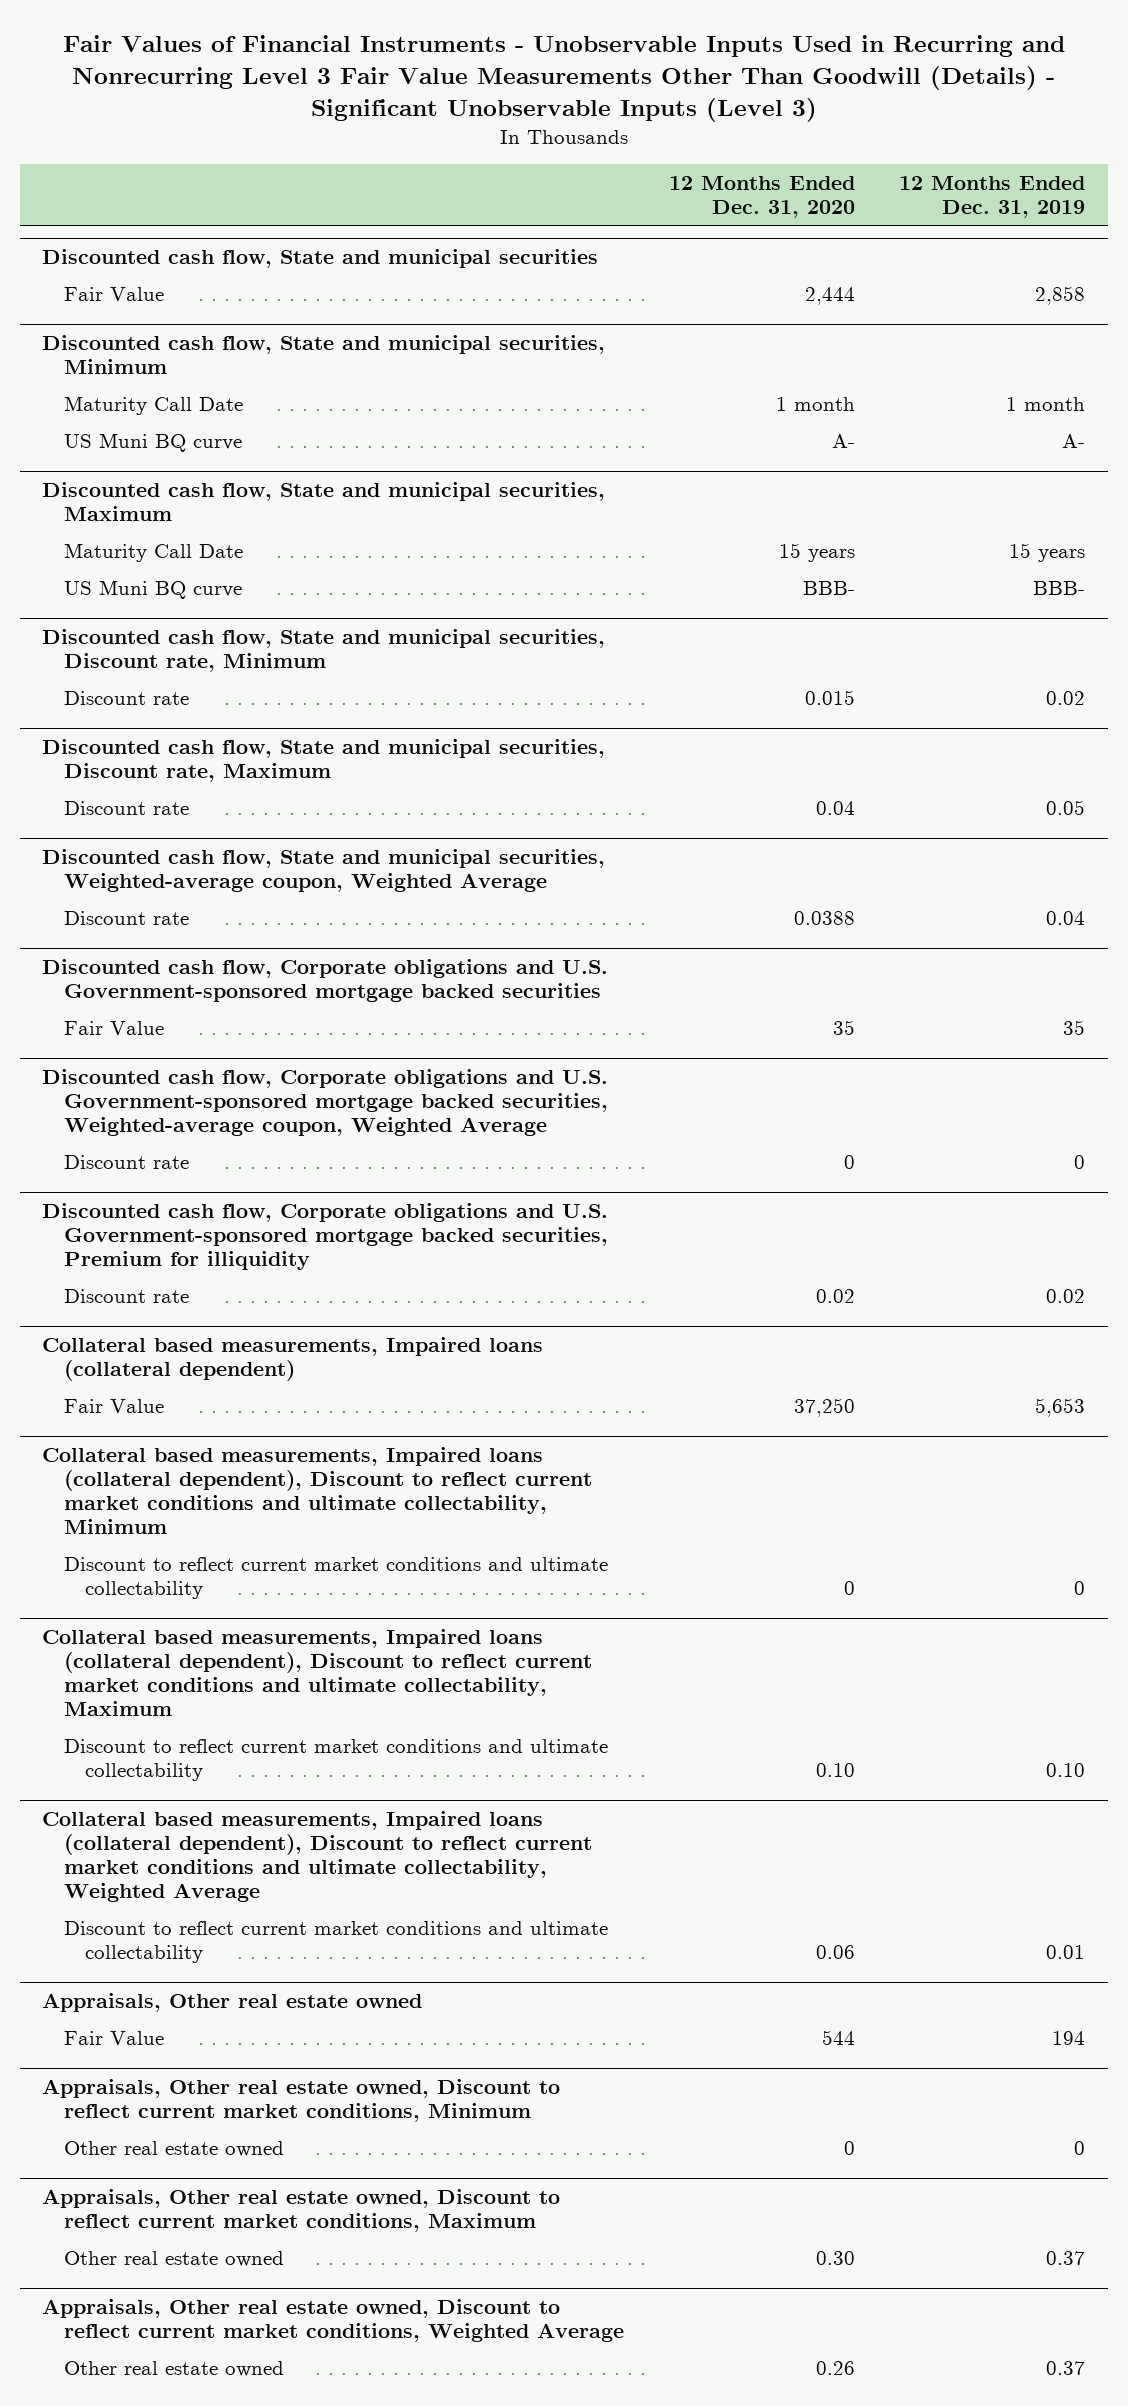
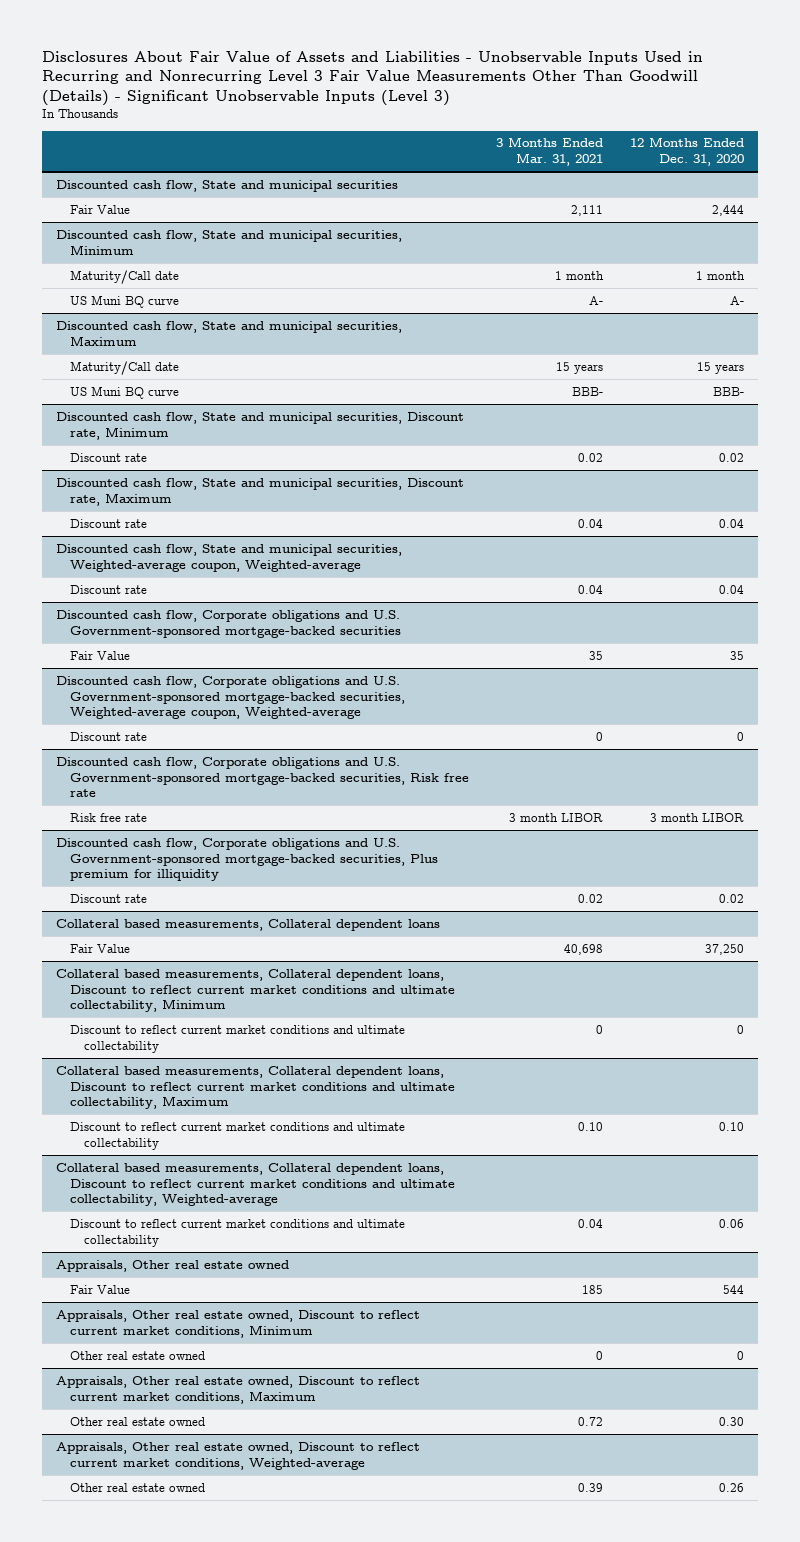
[62,35,1065,122] Fair Values of Financial Instruments - Unobservable Inputs Used in Recurring and Nonrecurring Level 3 Fair Value Measurements Other Than Goodwill (Details) - Significant Unobservable Inputs (Level 3) -> [42,50,704,106] Disclosures About Fair Value of Assets and Liabilities - Unobservable Inputs Used in Recurring and Nonrecurring Level 3 Fair Value Measurements Other Than Goodwill (Details) - Significant Unobservable Inputs (Level 3)
[899,175,1086,218] 12 Months Ended Dec. 31, 2019 -> none
none -> [496,137,604,167] 3 Months Ended Mar. 31, 2021
[63,395,243,415] Maturity Call Date -> [69,269,179,284] Maturity/Call date
[63,542,243,562] Maturity Call Date -> [69,360,179,375] Maturity/Call date
[804,689,855,705] 0.015 -> [719,452,745,462] 0.02
[42,848,606,892] Discounted cash flow, State and municipal securities, Weighted-average coupon, Weighted Average -> [55,543,402,572] Discounted cash flow, State and municipal securities, Weighted-average coupon, Weighted-average
[793,910,855,925] 0.0388 -> [719,584,745,594] 0.04
[42,958,609,1002] Discounted cash flow, Corporate obligations and U.S. Government-sponsored mortgage backed securities -> [55,609,401,638] Discounted cash flow, Corporate obligations and U.S. Government-sponsored mortgage-backed securities
[42,1068,609,1136] Discounted cash flow, Corporate obligations and U.S. Government-sponsored mortgage backed securities, Weighted-average coupon, Weighted Average -> [55,675,405,720] Discounted cash flow, Corporate obligations and U.S. Government-sponsored mortgage-backed securities, Weighted-average coupon, Weighted-average
none -> [55,756,469,798] Discounted cash flow, Corporate obligations and U.S. Government-sponsored mortgage-backed securities, Risk free rate
none -> [69,812,147,822] Risk free rate
[42,1202,609,1270] Discounted cash flow, Corporate obligations and U.S. Government-sponsored mortgage backed securities, Premium for illiquidity -> [55,837,438,882] Discounted cash flow, Corporate obligations and U.S. Government-sponsored mortgage-backed securities, Plus premium for illiquidity
[42,1336,544,1381] Collateral based measurements, Impaired loans (collateral dependent) -> [55,918,440,931] Collateral based measurements, Collateral dependent loans
[42,1446,592,1534] Collateral based measurements, Impaired loans (collateral dependent), Discount to reflect current market conditions and ultimate collectability, Minimum -> [55,968,455,1013] Collateral based measurements, Collateral dependent loans, Discount to reflect current market conditions and ultimate collectability, Minimum
[42,1628,592,1716] Collateral based measurements, Impaired loans (collateral dependent), Discount to reflect current market conditions and ultimate collectability, Maximum -> [55,1065,455,1110] Collateral based measurements, Collateral dependent loans, Discount to reflect current market conditions and ultimate collectability, Maximum
[42,1810,592,1902] Collateral based measurements, Impaired loans (collateral dependent), Discount to reflect current market conditions and ultimate collectability, Weighted Average -> [55,1162,455,1207] Collateral based measurements, Collateral dependent loans, Discount to reflect current market conditions and ultimate collectability, Weighted-average
[42,2298,624,2342] Appraisals, Other real estate owned, Discount to reflect current market conditions, Weighted Average -> [55,1441,420,1470] Appraisals, Other real estate owned, Discount to reflect current market conditions, Weighted-average

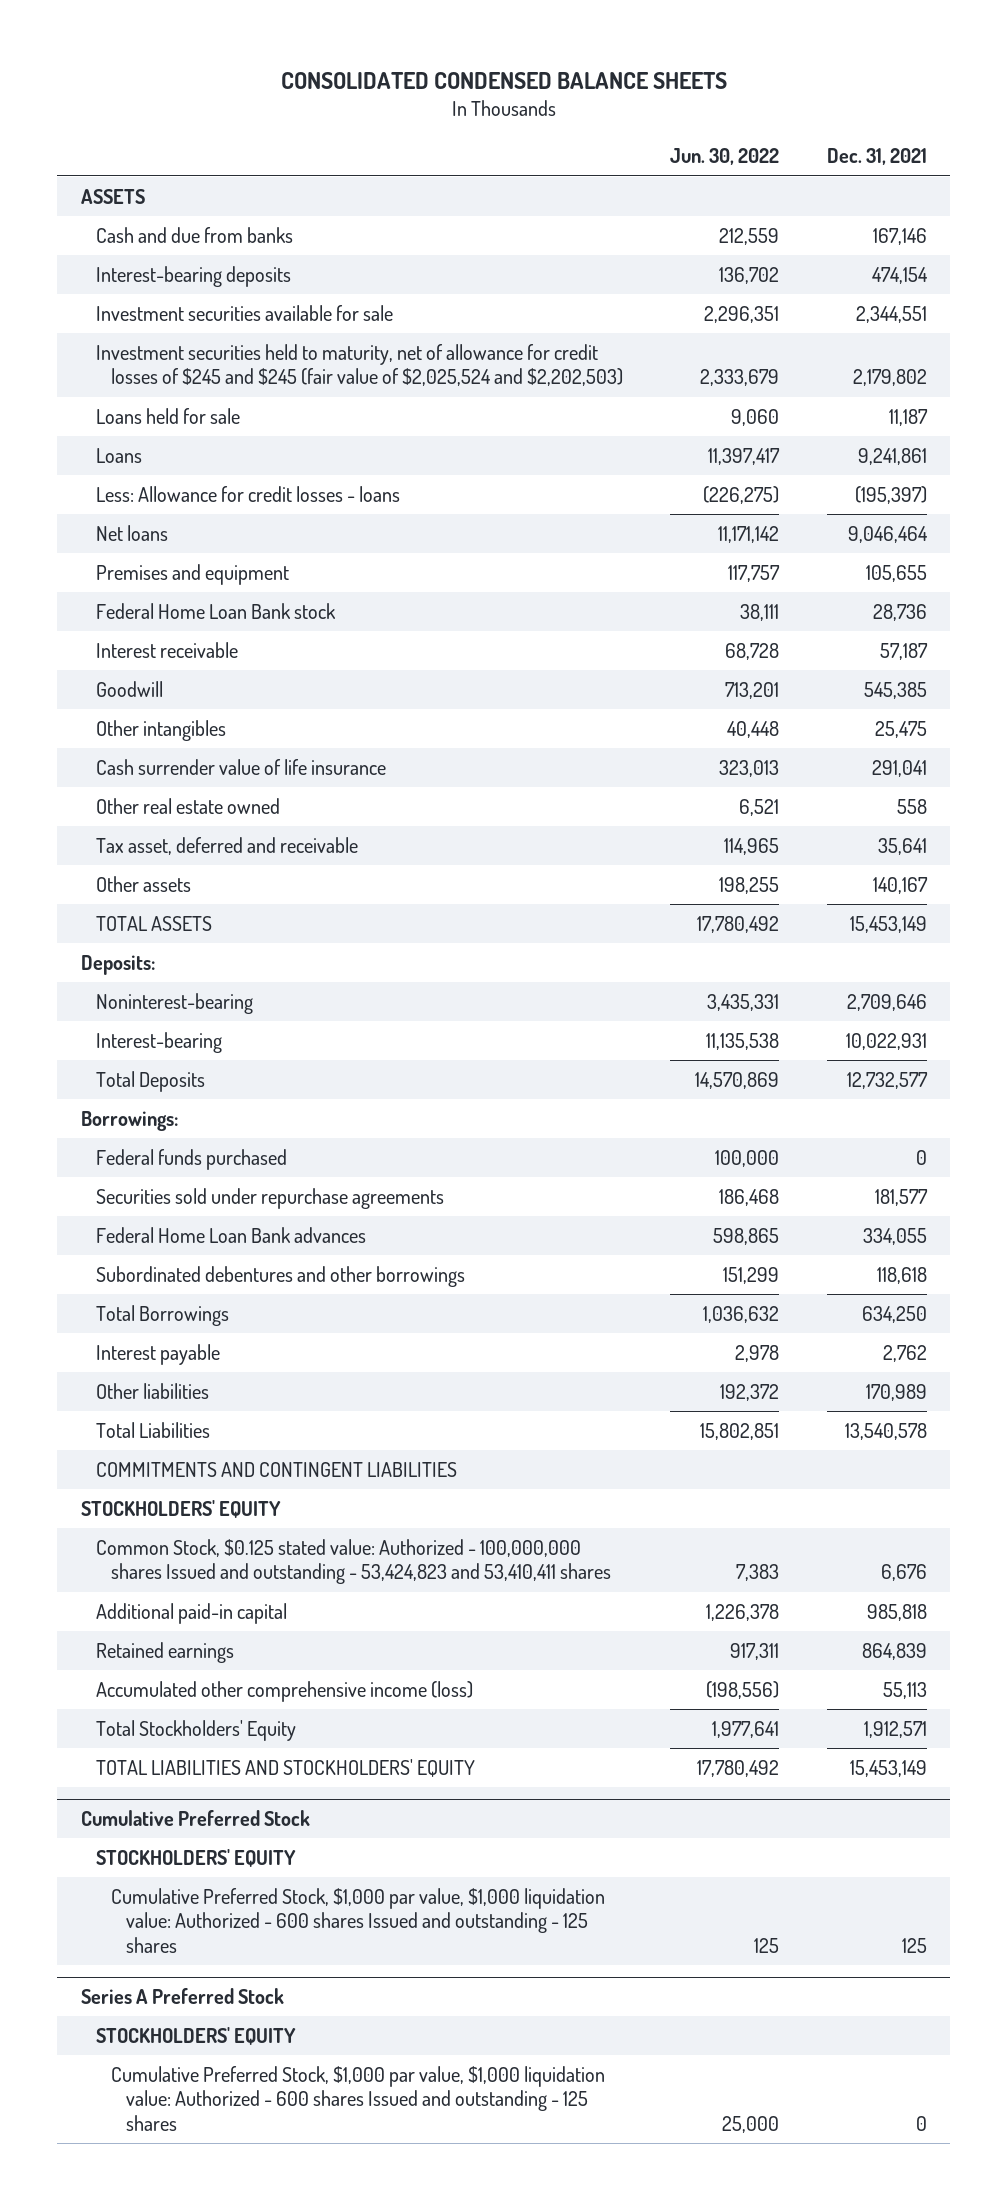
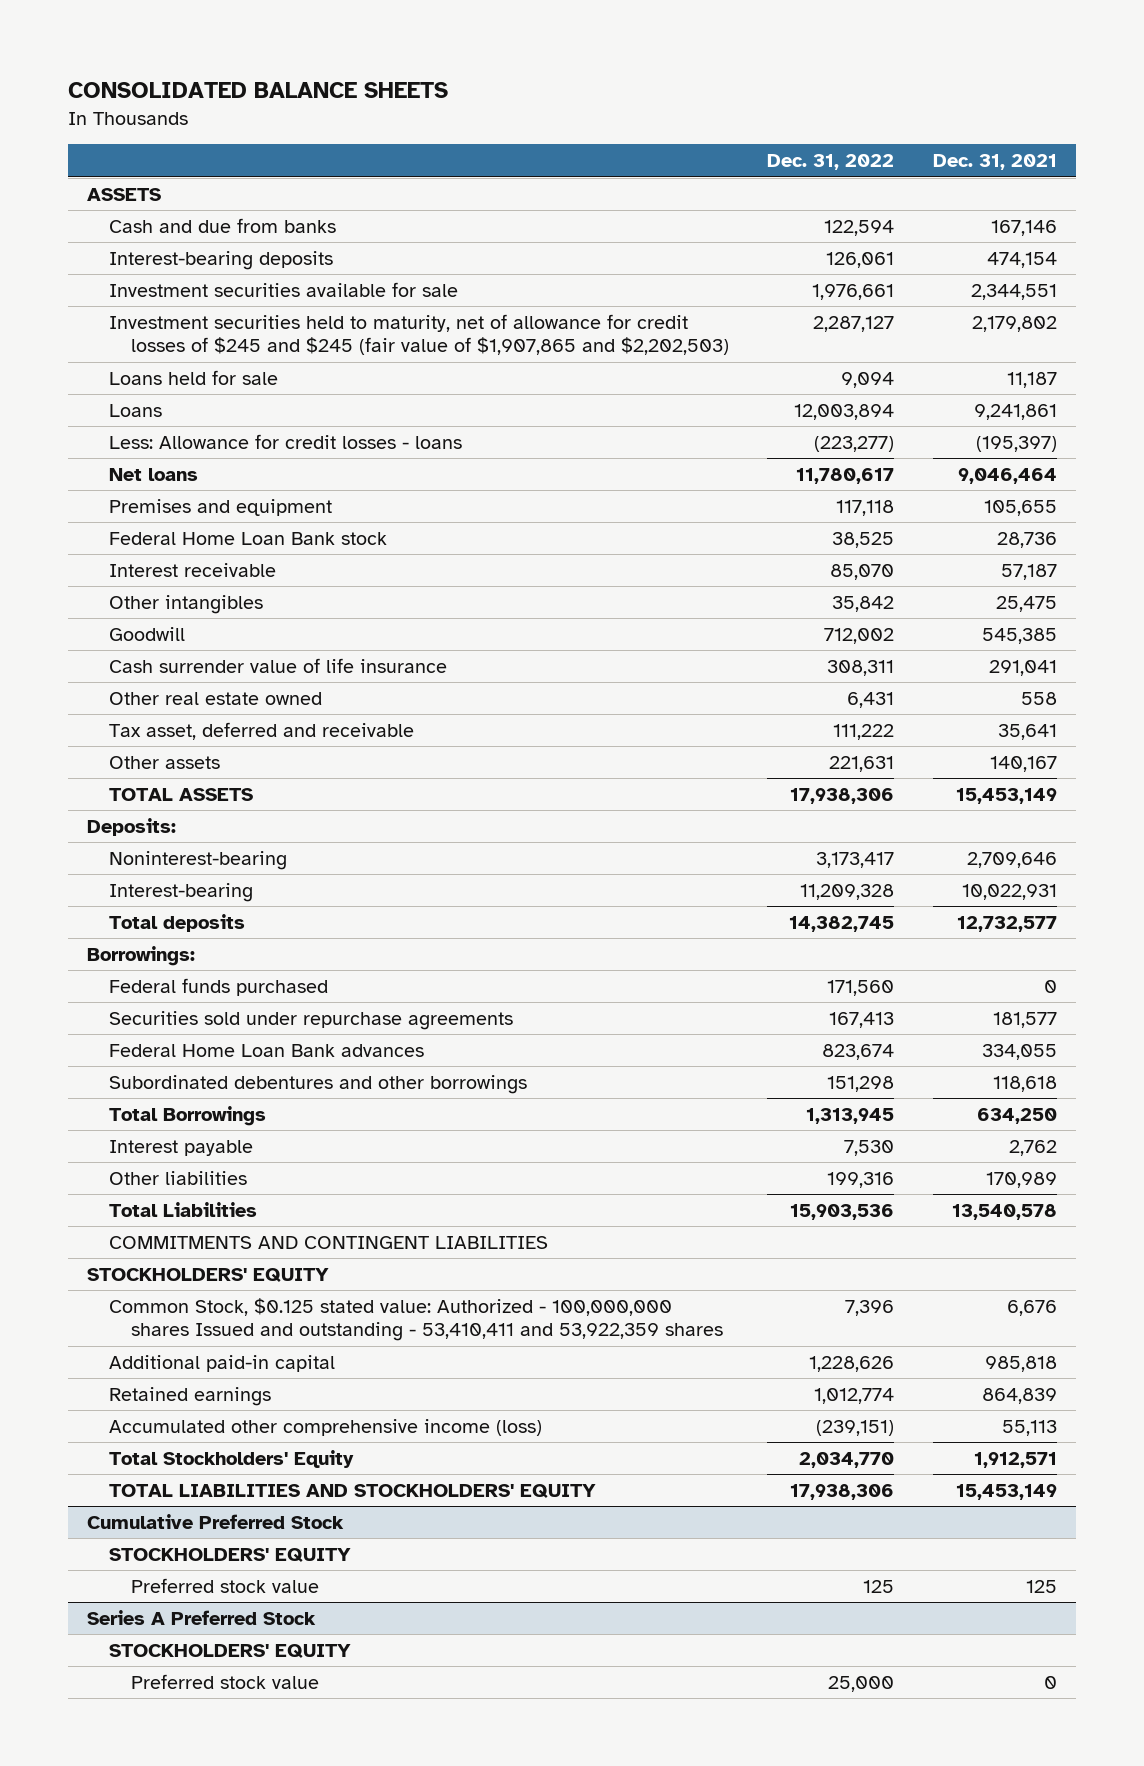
[280,71,727,89] CONSOLIDATED CONDENSED BALANCE SHEETS -> [67,82,448,99] CONSOLIDATED BALANCE SHEETS
[670,148,780,166] Jun. 30, 2022 -> none
none -> [767,154,895,171] Dec. 31, 2022
[96,343,624,387] Investment securities held to maturity, net of allowance for credit losses of $245 and $245 (fair value of $2,025,524 and $2,202,503) -> [109,313,730,356] Investment securities held to maturity, net of allowance for credit losses of $245 and $245 (fair value of $1,907,865 and $2,202,503)
[96,680,164,697] Goodwill -> [109,626,186,641] Goodwill
[96,1070,206,1092] Total Deposits -> [109,913,246,932] Total deposits
[96,1538,612,1585] Common Stock, $0.125 stated value: Authorized - 100,000,000 shares Issued and outstanding - 53,424,823 and 53,410,411 shares -> [109,1297,724,1342] Common Stock, $0.125 stated value: Authorized - 100,000,000 shares Issued and outstanding - 53,410,411 and 53,922,359 shares
[111,1887,606,1953] Cumulative Preferred Stock, $1,000 par value, $1,000 liquidation value: Authorized - 600 shares Issued and outstanding - 125 shares -> [131,1577,320,1593] Preferred stock value
[111,2065,606,2131] Cumulative Preferred Stock, $1,000 par value, $1,000 liquidation value: Authorized - 600 shares Issued and outstanding - 125 shares -> [131,1673,320,1689] Preferred stock value

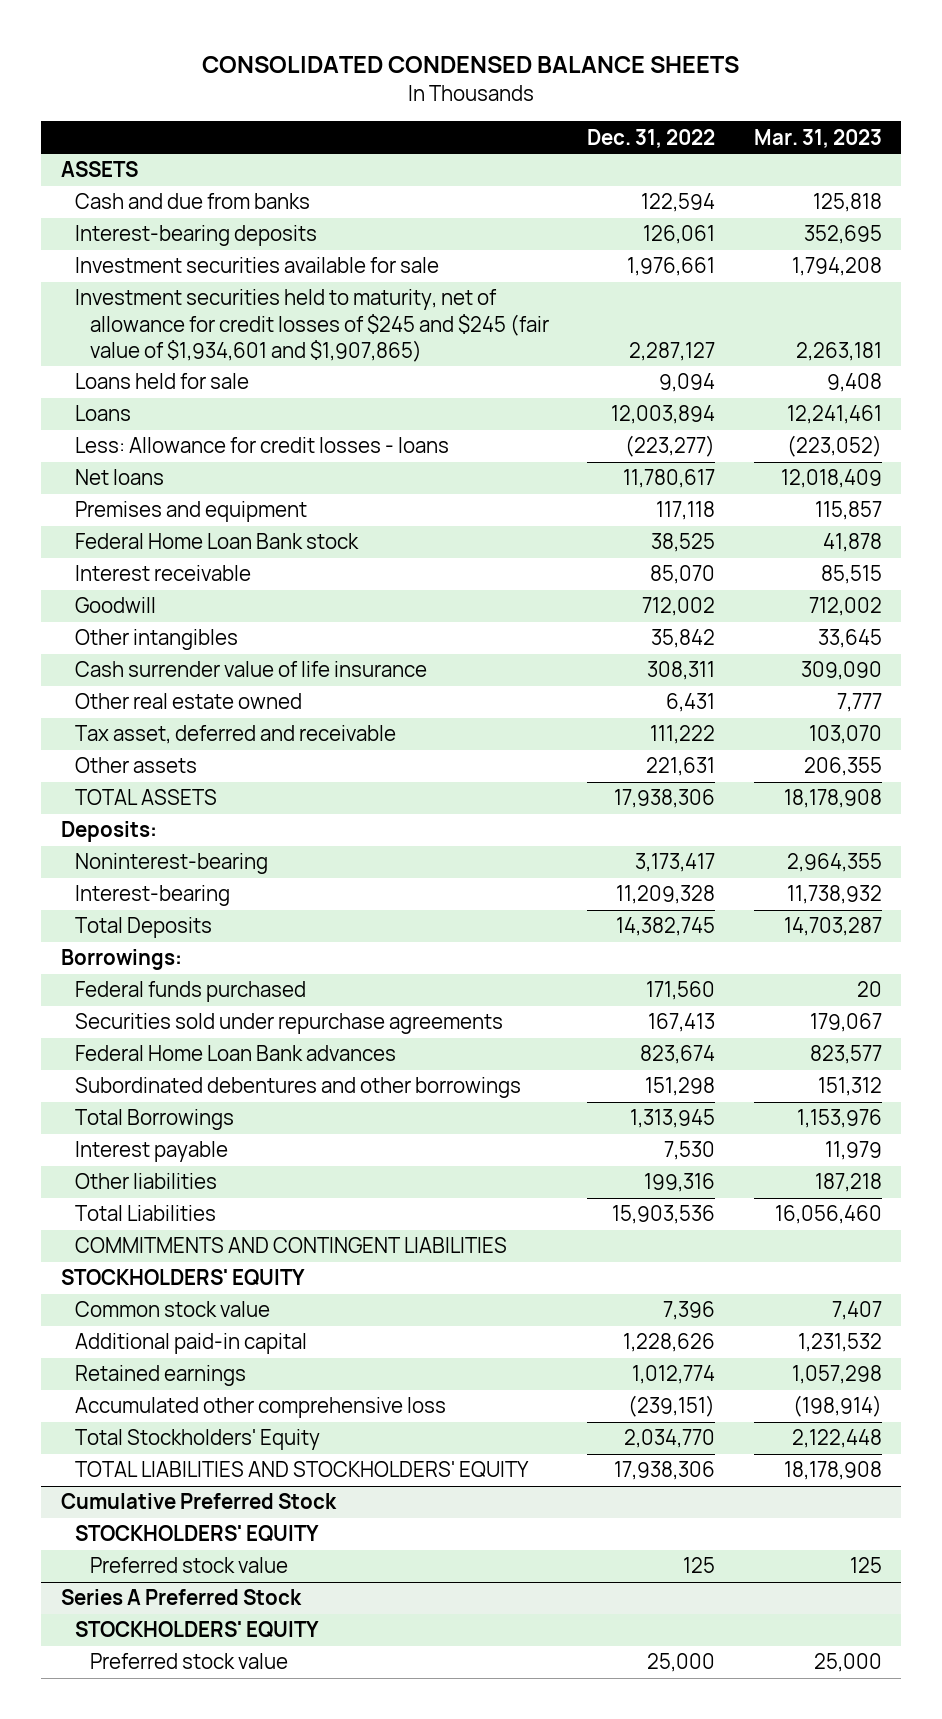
[67,82,448,99] CONSOLIDATED BALANCE SHEETS -> [202,56,740,74] CONSOLIDATED CONDENSED BALANCE SHEETS
[932,154,1057,171] Dec. 31, 2021 -> none
none -> [753,128,882,148] Mar. 31, 2023
[109,313,730,356] Investment securities held to maturity, net of allowance for credit losses of $245 and $245 (fair value of $1,907,865 and $2,202,503) -> [75,289,549,363] Investment securities held to maturity, net of allowance for credit losses of $245 and $245 (fair value of $1,934,601 and $1,907,865)
[109,594,264,614] Other intangibles -> [75,629,239,651] Other intangibles
[109,913,246,932] Total deposits -> [75,917,213,939] Total Deposits
[109,1297,724,1342] Common Stock, $0.125 stated value: Authorized - 100,000,000 shares Issued and outstanding - 53,410,411 and 53,922,359 shares -> [75,1301,271,1318] Common stock value
[109,1418,543,1436] Accumulated other comprehensive income (loss) -> [75,1397,447,1419] Accumulated other comprehensive loss

